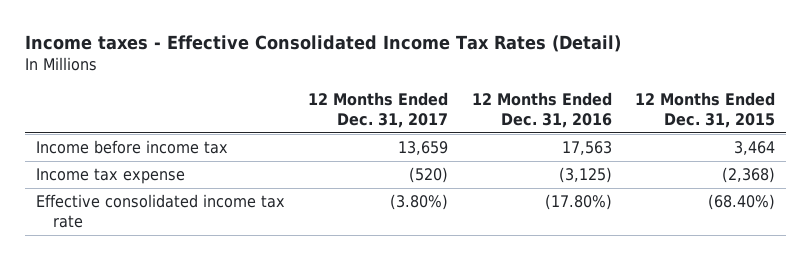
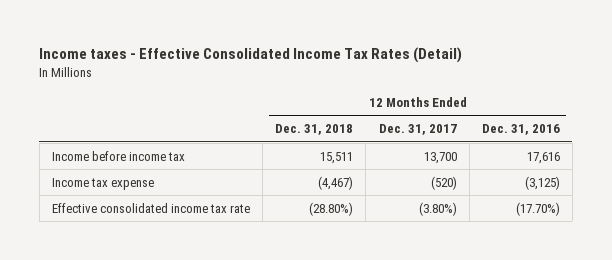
[634,92,775,128] 12 Months Ended Dec. 31, 2015 -> none
none -> [275,124,354,136] Dec. 31, 2018
[398,141,449,156] 13,659 -> [423,151,457,164] 13,700
[561,141,612,156] 17,563 -> [526,151,560,164] 17,616
[544,194,612,211] (17.80%) -> [515,201,560,216] (17.70%)

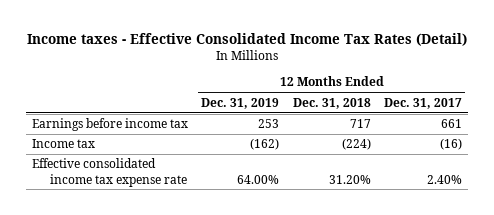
[481,124,560,136] Dec. 31, 2016 -> none
none -> [201,97,280,109] Dec. 31, 2019
[52,150,186,161] Income before income tax -> [32,118,189,132] Earnings before income tax
[320,151,354,164] 15,511 -> [349,119,371,129] 717
[423,151,457,164] 13,700 -> [440,119,462,129] 661
[52,177,155,190] Income tax expense -> [32,139,96,149] Income tax
[318,175,354,190] (4,467) -> [341,138,371,151] (224)
[430,175,457,190] (520) -> [439,138,462,151] (16)
[52,202,251,213] Effective consolidated income tax rate -> [32,158,188,187] Effective consolidated income tax expense rate
[309,201,354,216] (28.80%) -> [328,174,371,184] 31.20%
[418,201,457,216] (3.80%) -> [426,174,462,184] 2.40%

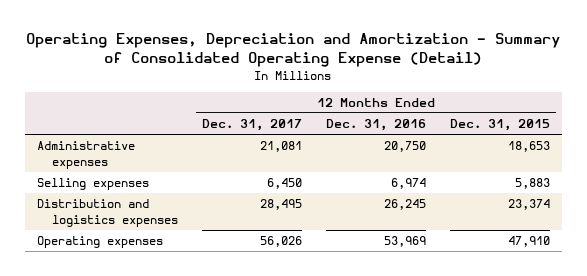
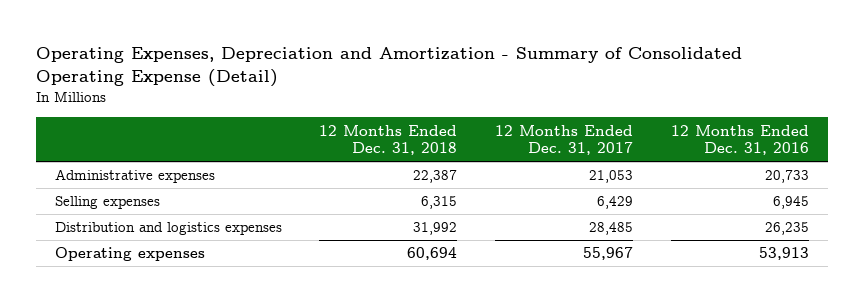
[449,119,550,132] Dec. 31, 2015 -> none
none -> [319,124,458,156] 12 Months Ended Dec. 31, 2018
[259,141,302,153] 21,081 -> [589,170,634,184] 21,053
[383,141,426,153] 20,750 -> [765,170,810,184] 20,733
[266,178,302,190] 6,450 -> [597,196,634,210] 6,429
[390,178,426,190] 6,974 -> [773,196,810,210] 6,945
[259,199,302,211] 28,495 -> [589,222,634,236] 28,485
[383,199,426,211] 26,245 -> [765,222,810,236] 26,235
[259,236,302,248] 56,026 -> [583,247,634,261] 55,967
[383,236,426,248] 53,969 -> [759,247,810,261] 53,913

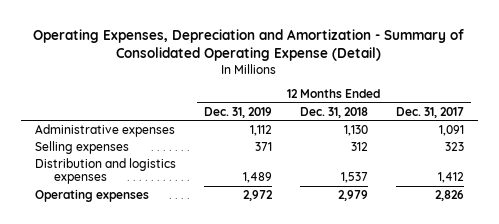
[671,124,810,156] 12 Months Ended Dec. 31, 2016 -> none
none -> [204,106,273,118] Dec. 31, 2019
[413,170,458,184] 22,387 -> [343,124,368,136] 1,130
[589,170,634,184] 21,053 -> [438,124,464,136] 1,091
[421,196,458,210] 6,315 -> [350,141,368,151] 312
[597,196,634,210] 6,429 -> [444,141,464,151] 323
[413,222,458,236] 31,992 -> [340,172,368,184] 1,537
[589,222,634,236] 28,485 -> [437,172,464,184] 1,412
[407,247,458,261] 60,694 -> [337,189,368,201] 2,979
[583,247,634,261] 55,967 -> [434,189,464,201] 2,826

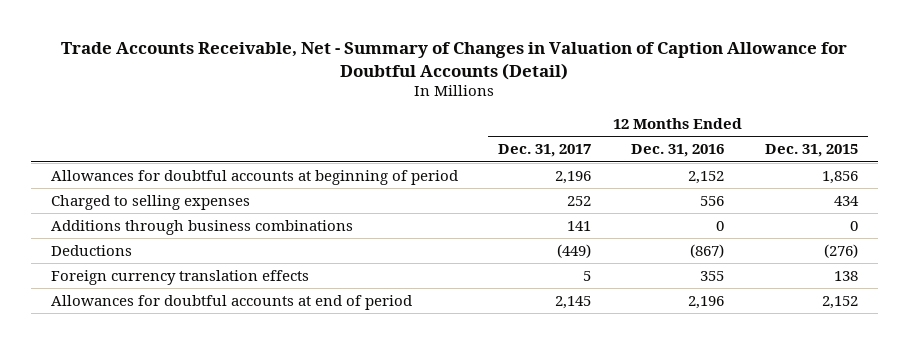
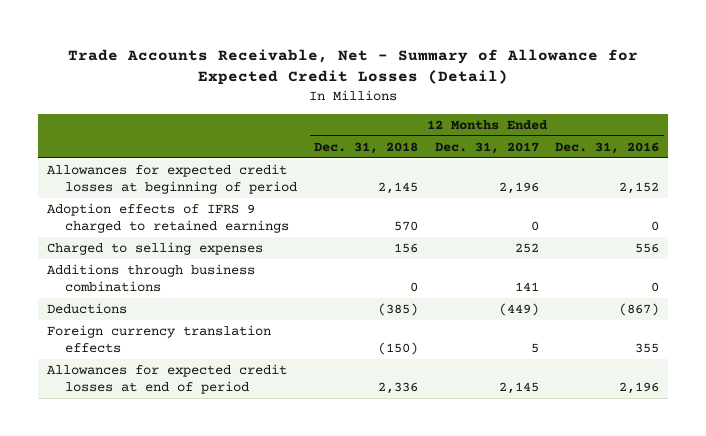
[61,41,848,80] Trade Accounts Receivable, Net - Summary of Changes in Valuation of Caption Allowance for Doubtful Accounts (Detail) -> [68,48,639,86] Trade Accounts Receivable, Net - Summary of Allowance for Expected Credit Losses (Detail)
[764,144,858,158] Dec. 31, 2015 -> none
none -> [313,141,418,154] Dec. 31, 2018
[50,169,458,185] Allowances for doubtful accounts at beginning of period -> [46,164,298,194] Allowances for expected credit losses at beginning of period
none -> [46,203,290,233] Adoption effects of IFRS 9 charged to retained earnings
[50,294,412,310] Allowances for doubtful accounts at end of period -> [46,364,287,394] Allowances for expected credit losses at end of period

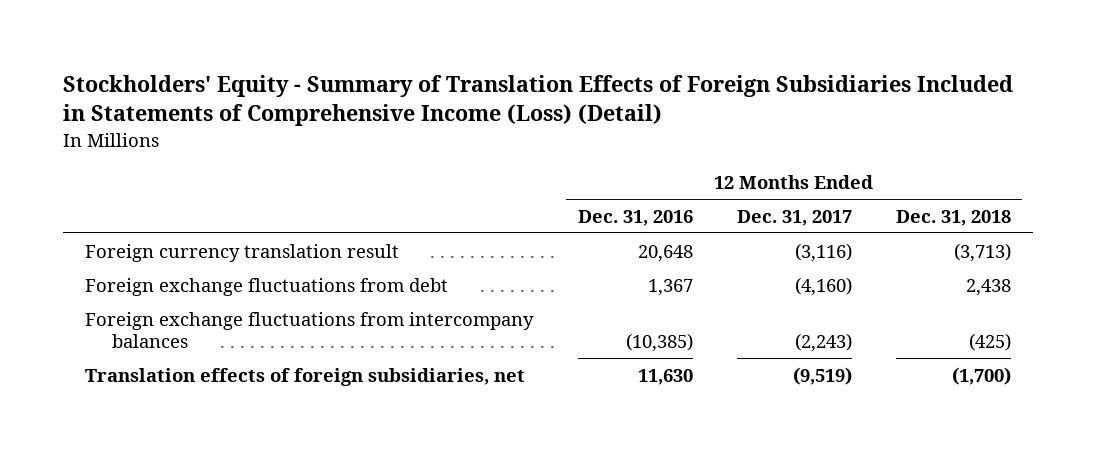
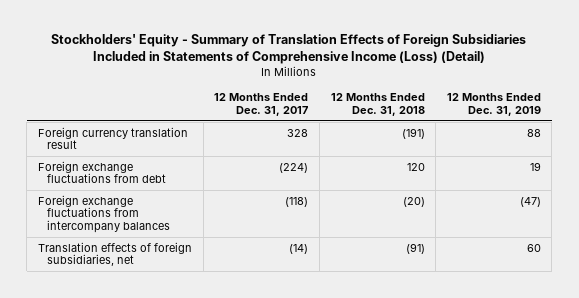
[577,209,693,226] Dec. 31, 2016 -> none
none -> [446,93,541,117] 12 Months Ended Dec. 31, 2019
[794,242,852,262] (3,116) -> [287,128,309,137] 328
[953,242,1011,262] (3,713) -> [401,127,425,139] (191)
[794,276,852,296] (4,160) -> [279,162,309,173] (224)
[965,278,1011,296] 2,438 -> [406,162,425,171] 120
[794,332,852,352] (2,243) -> [285,196,309,207] (118)
[968,332,1011,351] (425) -> [402,196,425,207] (20)
[792,366,852,385] (9,519) -> [289,243,309,254] (14)
[951,366,1011,385] (1,700) -> [405,242,425,254] (91)

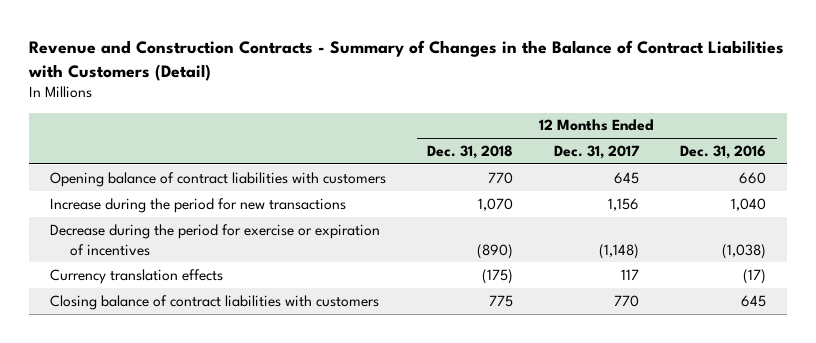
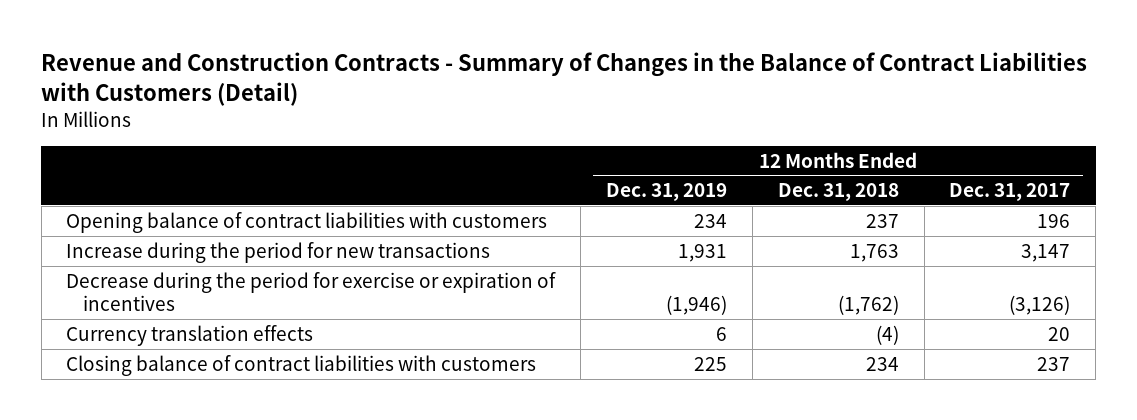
[680,144,767,159] Dec. 31, 2016 -> none
none -> [606,183,728,202] Dec. 31, 2019
[487,171,513,184] 770 -> [865,213,899,228] 237
[614,171,640,184] 645 -> [1037,213,1071,228] 196
[477,197,513,211] 1,070 -> [849,243,899,262] 1,763
[608,197,640,211] 1,156 -> [1021,243,1071,262] 3,147
[476,243,513,259] (890) -> [837,295,899,316] (1,762)
[599,243,640,259] (1,148) -> [1009,295,1071,316] (3,126)
[481,268,513,284] (175) -> [875,324,899,345] (4)
[621,268,640,280] 117 -> [1048,326,1071,341] 20
[488,294,513,307] 775 -> [865,356,899,371] 234
[614,294,640,307] 770 -> [1037,356,1071,371] 237

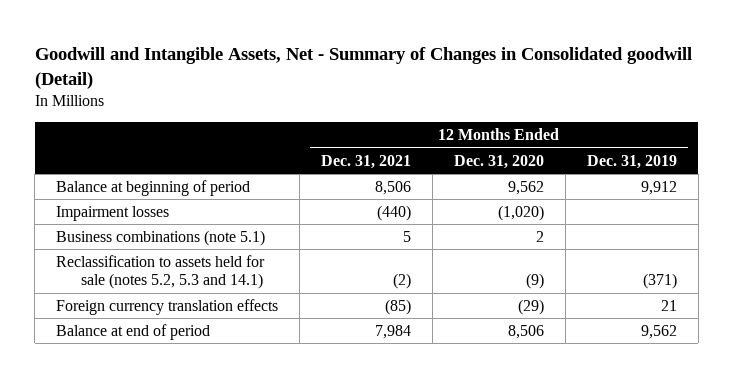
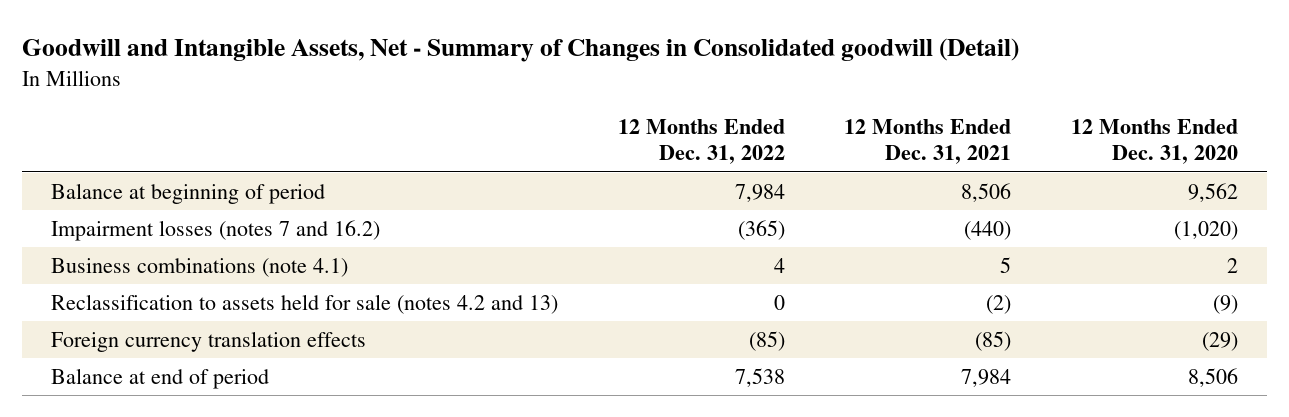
[586,154,677,169] Dec. 31, 2019 -> none
none -> [617,118,785,165] 12 Months Ended Dec. 31, 2022
[56,205,170,221] Impairment losses -> [51,219,381,241] Impairment losses (notes 7 and 16.2)
[56,229,266,246] Business combinations (note 5.1) -> [51,257,349,277] Business combinations (note 4.1)
[56,254,266,290] Reclassification to assets held for sale (notes 5.2, 5.3 and 14.1) -> [51,293,559,314] Reclassification to assets held for sale (notes 4.2 and 13)

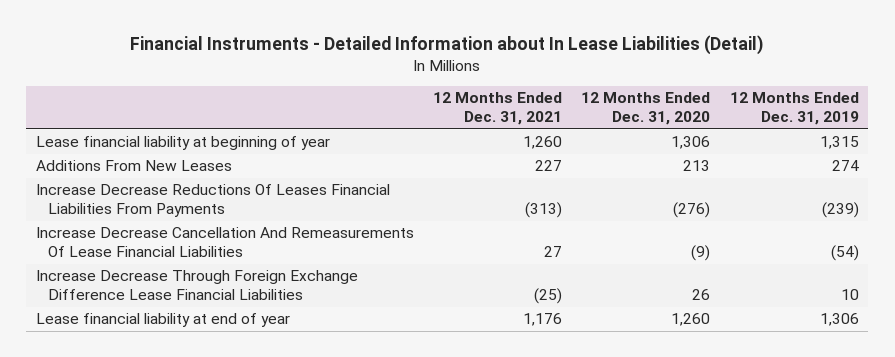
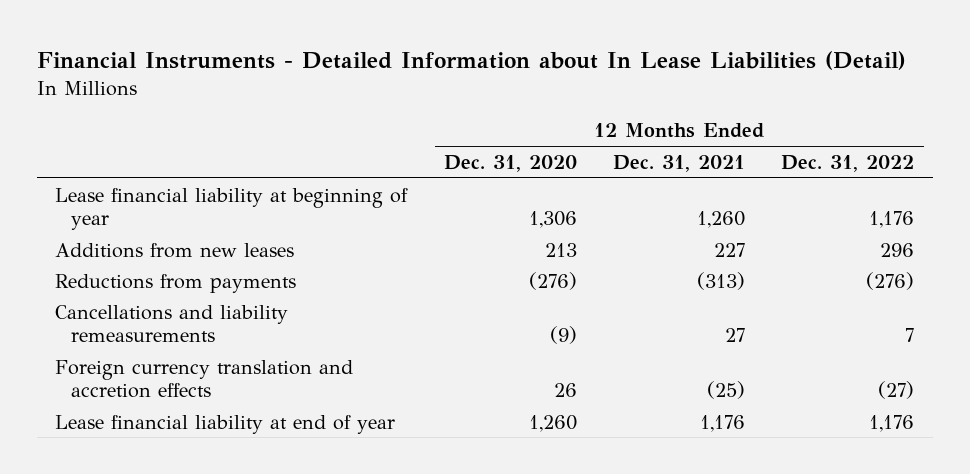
[729,92,859,126] 12 Months Ended Dec. 31, 2019 -> none
none -> [781,154,915,172] Dec. 31, 2022
[36,160,233,172] Additions From New Leases -> [55,242,295,258] Additions from new leases
[36,184,391,218] Increase Decrease Reductions Of Leases Financial Liabilities From Payments -> [55,273,297,293] Reductions from payments
[36,227,415,258] Increase Decrease Cancellation And Remeasurements Of Lease Financial Liabilities -> [55,304,289,343] Cancellations and liability remeasurements
[36,270,359,301] Increase Decrease Through Foreign Exchange Difference Lease Financial Liabilities -> [55,359,354,399] Foreign currency translation and accretion effects

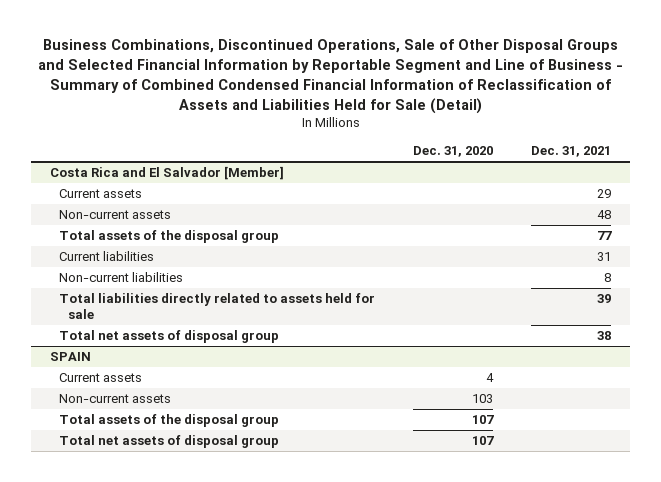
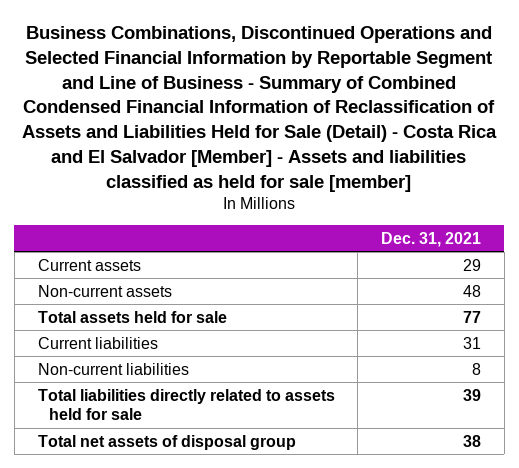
[37,39,623,115] Business Combinations, Discontinued Operations, Sale of Other Disposal Groups and Selected Financial Information by Reportable Segment and Line of Business - Summary of Combined Condensed Financial Information of Reclassification of Assets and Liabilities Held for Sale (Detail) -> [22,26,498,192] Business Combinations, Discontinued Operations and Selected Financial Information by Reportable Segment and Line of Business - Summary of Combined Condensed Financial Information of Reclassification of Assets and Liabilities Held for Sale (Detail) - Costa Rica and El Salvador [Member] - Assets and liabilities classified as held for sale [member]
[413,146,494,158] Dec. 31, 2020 -> none
[49,166,284,181] Costa Rica and El Salvador [Member] -> none
[58,230,279,244] Total assets of the disposal group -> [37,310,227,323] Total assets held for sale
[49,352,91,362] SPAIN -> none
[58,373,142,383] Current assets -> none
[58,394,171,404] Non-current assets -> none
[58,414,279,428] Total assets of the disposal group -> none
[58,435,279,449] Total net assets of disposal group -> none

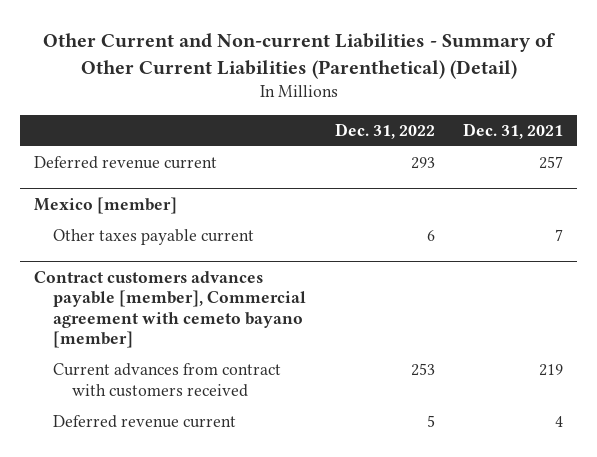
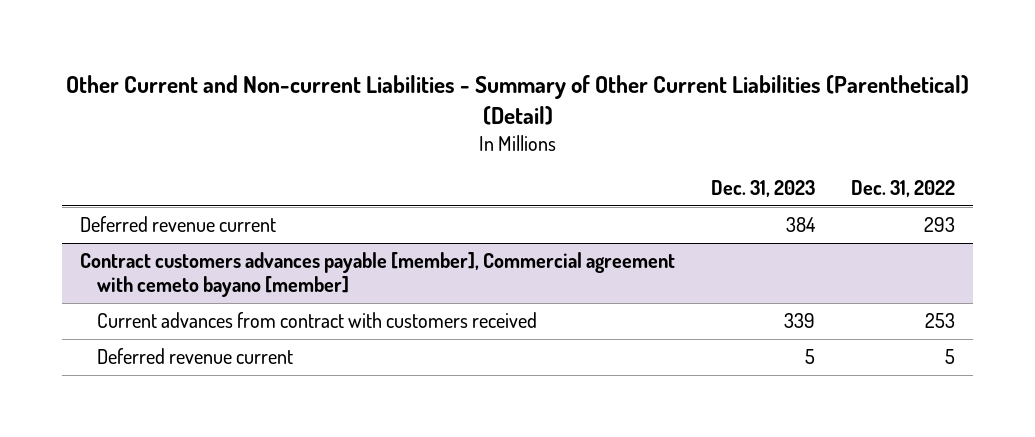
[463,122,564,139] Dec. 31, 2021 -> none
none -> [711,180,816,198] Dec. 31, 2023
[34,196,178,214] Mexico [member] -> none
[52,229,254,246] Other taxes payable current -> none

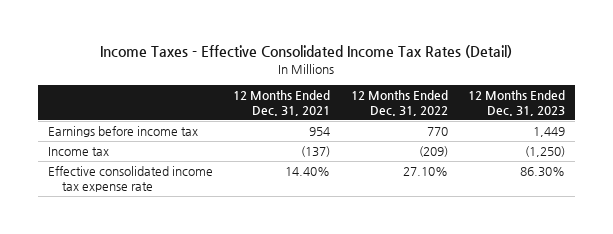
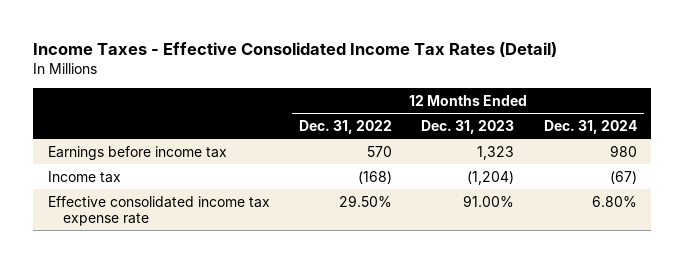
[233,90,331,116] 12 Months Ended Dec. 31, 2021 -> none
none -> [543,119,637,134] Dec. 31, 2024
[426,127,448,137] 770 -> [366,145,392,157] 570
[532,127,565,138] 1,449 -> [477,145,515,160] 1,323
[418,146,448,158] (209) -> [357,170,392,184] (168)
[524,146,565,158] (1,250) -> [467,170,515,185] (1,204)
[402,167,448,177] 27.10% -> [338,194,392,207] 29.50%
[519,167,565,178] 86.30% -> [463,194,515,207] 91.00%

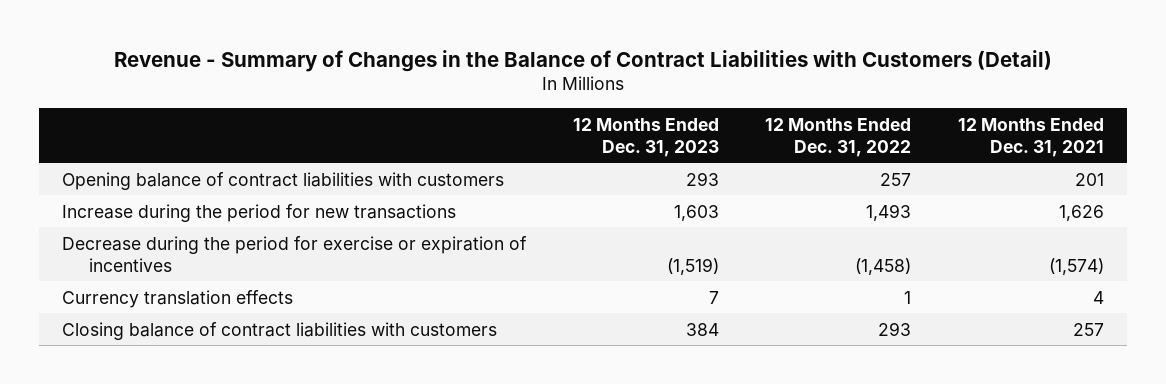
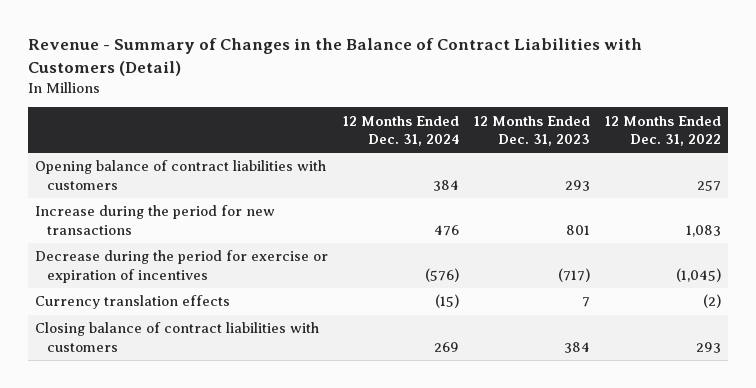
[957,117,1104,157] 12 Months Ended Dec. 31, 2021 -> none
none -> [342,115,459,146] 12 Months Ended Dec. 31, 2024
[673,204,719,221] 1,603 -> [565,224,590,235] 801
[866,203,912,221] 1,493 -> [685,224,721,237] 1,083
[666,257,719,275] (1,519) -> [557,267,590,282] (717)
[855,257,912,275] (1,458) -> [675,267,721,282] (1,045)
[904,290,912,304] 1 -> [702,294,721,309] (2)

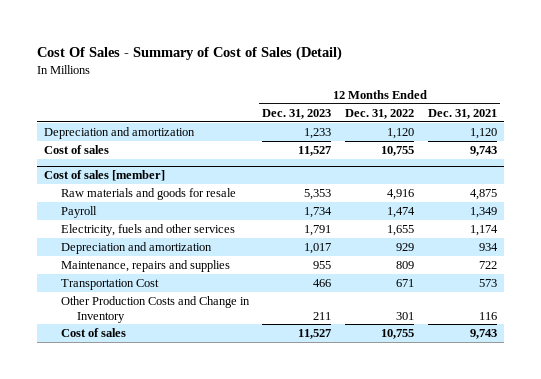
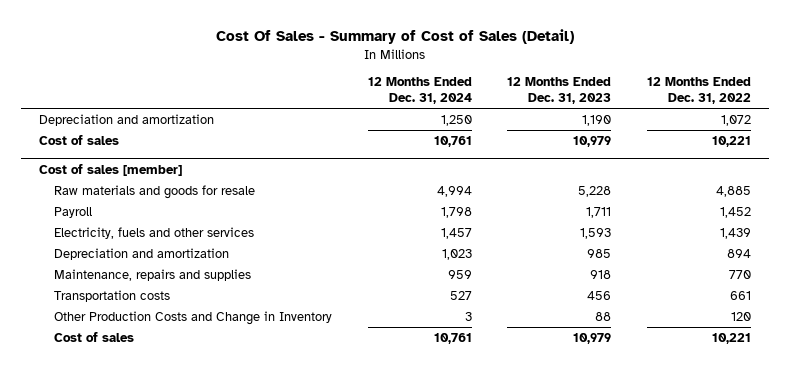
[428,108,498,119] Dec. 31, 2021 -> none
none -> [367,77,472,105] 12 Months Ended Dec. 31, 2024
[304,127,332,139] 1,233 -> [582,114,612,126] 1,190
[387,127,415,139] 1,120 -> [721,114,752,126] 1,072
[298,145,332,156] 11,527 -> [573,135,612,147] 10,979
[381,145,415,156] 10,755 -> [712,135,752,147] 10,221
[304,188,332,200] 5,353 -> [578,185,612,197] 5,228
[387,188,415,200] 4,916 -> [716,185,752,197] 4,885
[304,206,333,218] 1,734 -> [586,206,612,218] 1,711
[387,206,416,218] 1,474 -> [720,206,752,218] 1,452
[304,224,332,236] 1,791 -> [580,227,612,239] 1,593
[387,224,415,236] 1,655 -> [720,227,752,239] 1,439
[304,242,332,254] 1,017 -> [587,248,612,258] 985
[396,242,415,251] 929 -> [727,248,752,258] 894
[313,260,332,269] 955 -> [590,269,612,279] 918
[396,260,415,269] 809 -> [729,269,752,279] 770
[60,278,159,290] Transportation Cost -> [53,289,170,302] Transportation costs
[313,278,332,287] 466 -> [587,290,612,300] 456
[396,278,415,287] 671 -> [730,290,752,300] 661
[313,311,332,320] 211 -> [595,311,612,321] 88
[396,311,415,320] 301 -> [731,311,752,321] 120
[298,328,332,339] 11,527 -> [573,332,612,344] 10,979
[381,328,415,339] 10,755 -> [712,332,752,344] 10,221

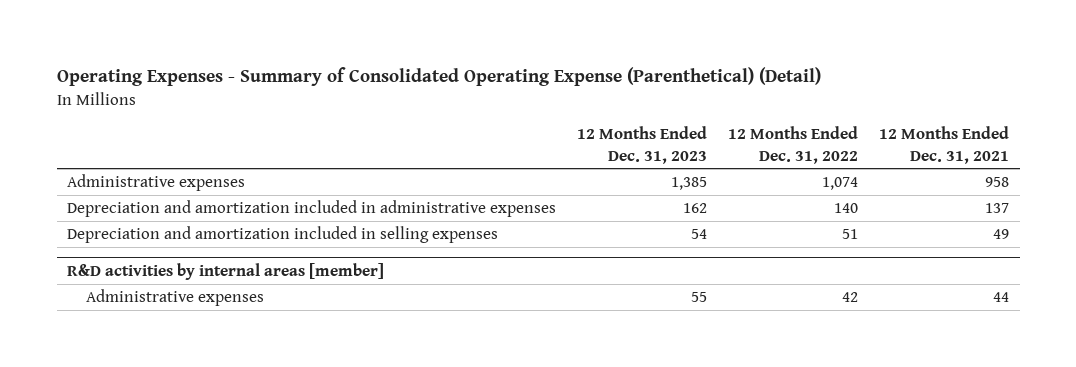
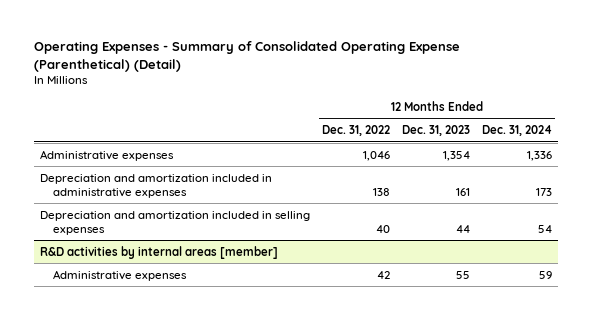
[879,126,1010,164] 12 Months Ended Dec. 31, 2021 -> none
none -> [481,125,552,137] Dec. 31, 2024
[671,177,708,191] 1,385 -> [442,150,470,161] 1,354
[822,177,859,191] 1,074 -> [362,150,390,161] 1,046
[683,203,708,214] 162 -> [455,187,470,196] 161
[834,203,859,214] 140 -> [372,187,390,196] 138
[691,229,708,240] 54 -> [455,224,470,233] 44
[842,229,859,240] 51 -> [375,224,390,233] 40

